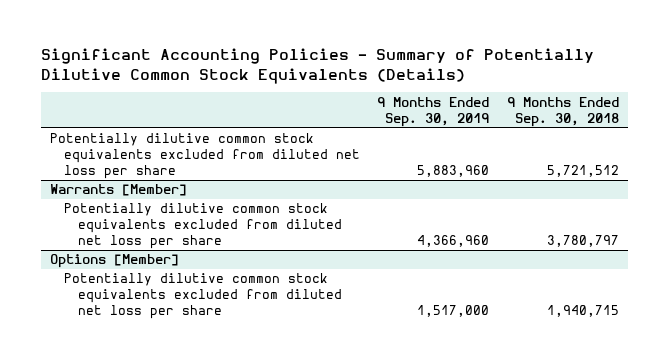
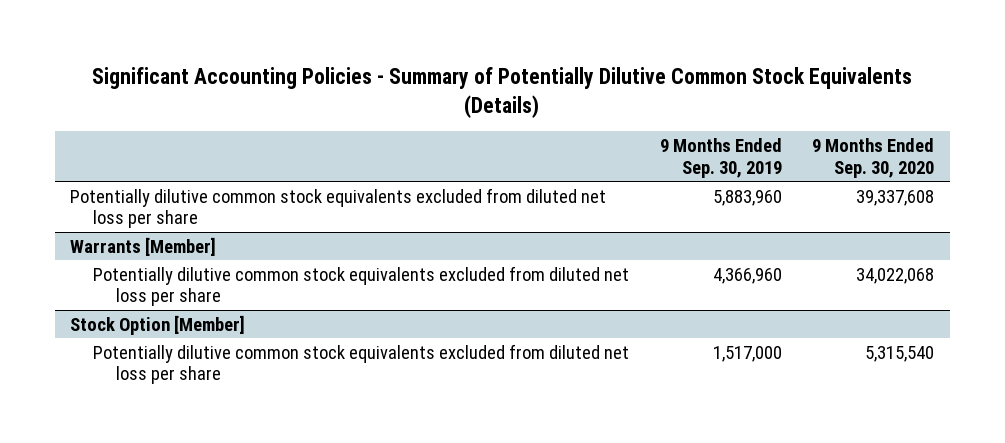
[507,96,620,127] 9 Months Ended Sep. 30, 2018 -> none
none -> [812,138,935,178] 9 Months Ended Sep. 30, 2020
[49,254,179,269] Options [Member] -> [70,314,246,335] Stock Option [Member]

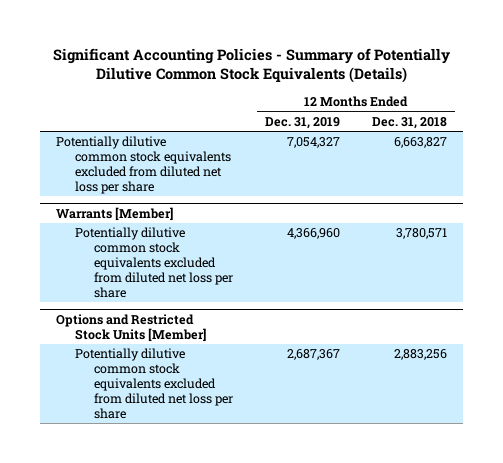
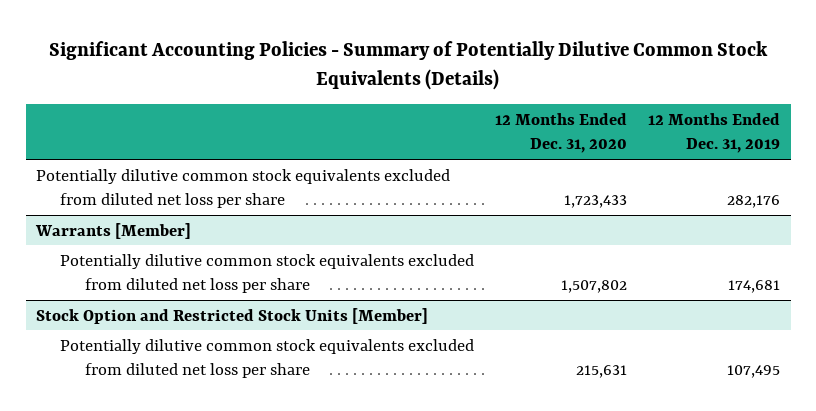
[372,117,448,130] Dec. 31, 2018 -> none
none -> [495,113,628,154] 12 Months Ended Dec. 31, 2020
[287,137,341,149] 7,054,327 -> [727,195,781,209] 282,176
[287,228,341,240] 4,366,960 -> [728,280,781,294] 174,681
[56,313,207,342] Options and Restricted Stock Units [Member] -> [36,307,429,324] Stock Option and Restricted Stock Units [Member]
[287,349,341,361] 2,687,367 -> [727,365,781,379] 107,495

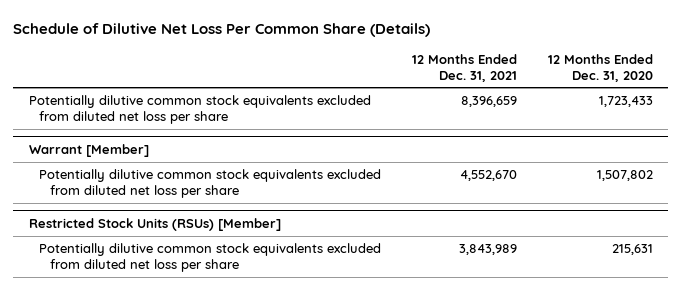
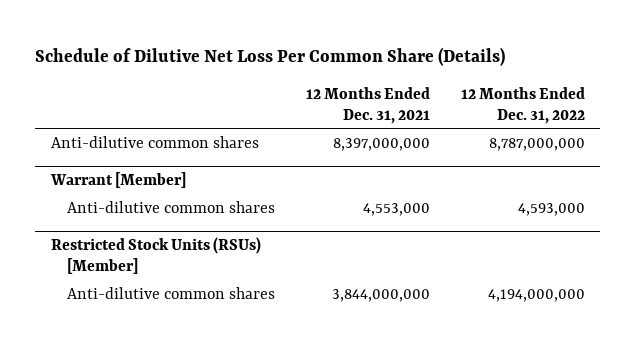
[547,54,653,82] 12 Months Ended Dec. 31, 2020 -> none
none -> [460,86,585,124] 12 Months Ended Dec. 31, 2022
[28,95,371,124] Potentially dilutive common stock equivalents excluded from diluted net loss per share -> none
none -> [50,135,259,148] Anti-dilutive common shares
[39,169,382,198] Potentially dilutive common stock equivalents excluded from diluted net loss per share -> none
none -> [66,200,275,213] Anti-dilutive common shares
[39,243,382,272] Potentially dilutive common stock equivalents excluded from diluted net loss per share -> none
none -> [66,286,275,299] Anti-dilutive common shares

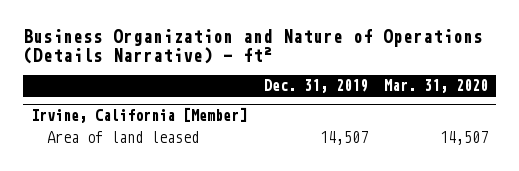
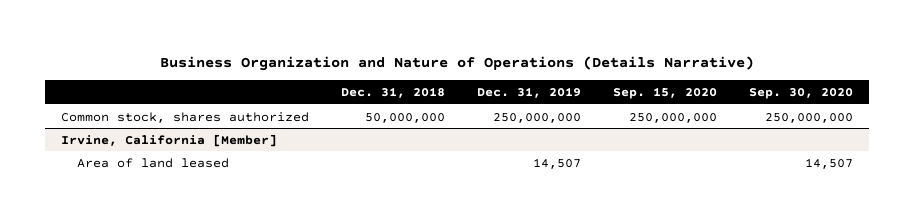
[23,28,484,65] Business Organization and Nature of Operations (Details Narrative) - ft² -> [160,55,755,71] Business Organization and Nature of Operations (Details Narrative)
[383,79,488,94] Mar. 31, 2020 -> none
none -> [341,87,446,99] Dec. 31, 2018
none -> [613,87,718,100] Sep. 15, 2020
none -> [749,88,854,100] Sep. 30, 2020
none -> [61,111,310,123] Common stock, shares authorized

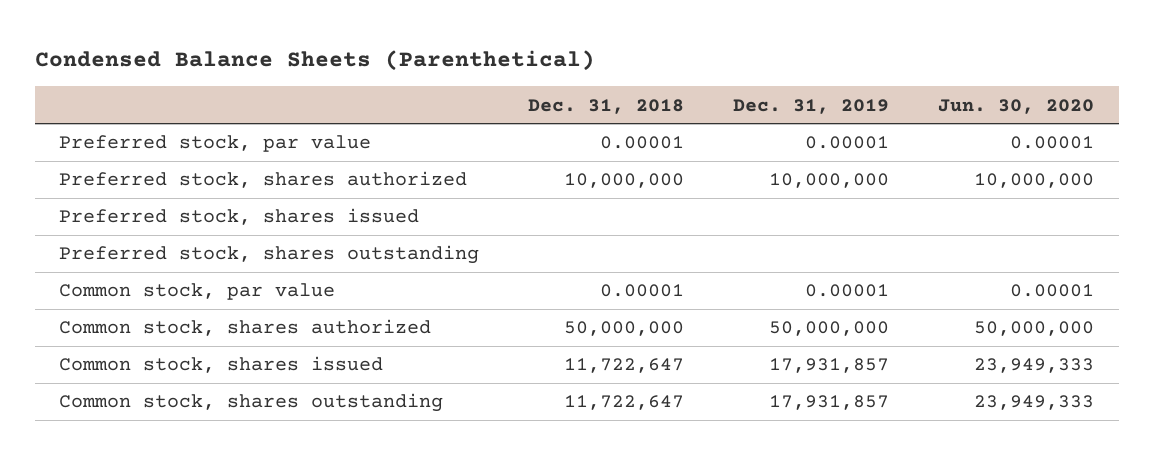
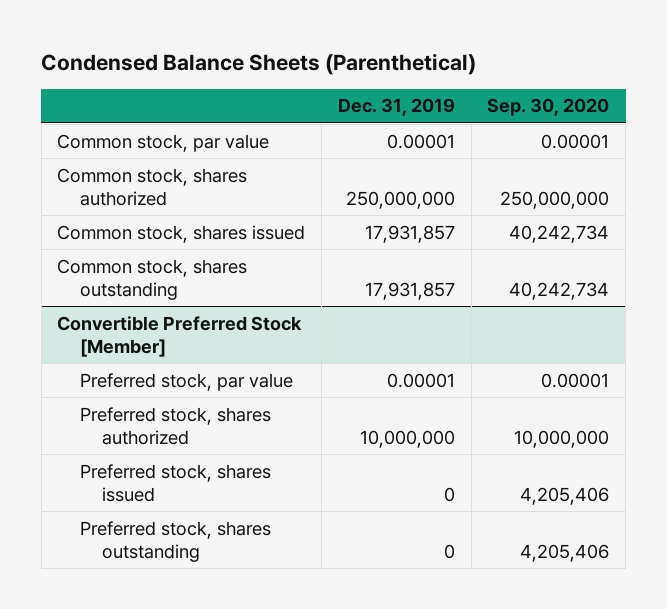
[528,98,685,114] Dec. 31, 2018 -> none
[938,98,1095,114] Jun. 30, 2020 -> none
none -> [487,98,610,117] Sep. 30, 2020
[59,135,372,153] Preferred stock, par value -> none
[59,171,468,189] Preferred stock, shares authorized -> none
[59,208,420,226] Preferred stock, shares issued -> none
[59,245,480,265] Preferred stock, shares outstanding -> none
[769,321,890,337] 50,000,000 -> [345,190,455,209] 250,000,000
none -> [57,315,303,357] Convertible Preferred Stock [Member]
none -> [79,372,293,391] Preferred stock, par value
none -> [79,406,271,445] Preferred stock, shares authorized
none -> [79,463,271,502] Preferred stock, shares issued
none -> [79,520,271,562] Preferred stock, shares outstanding

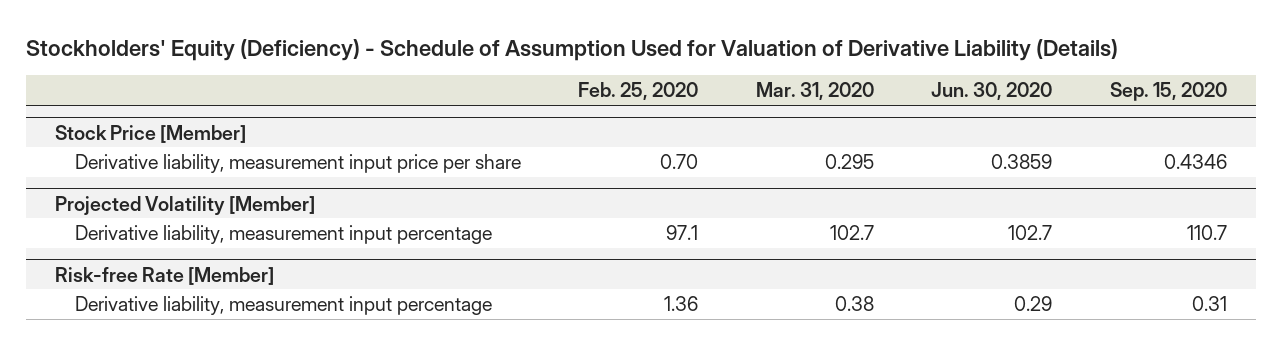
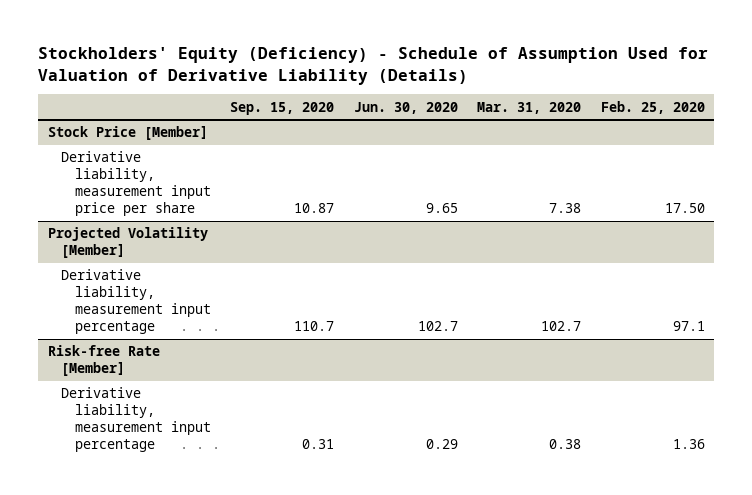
[660,154,699,170] 0.70 -> [664,203,705,214] 17.50
[824,154,874,170] 0.295 -> [549,203,582,214] 7.38
[991,154,1053,170] 0.3859 -> [425,203,458,214] 9.65
[1163,154,1227,170] 0.4346 -> [294,203,335,214] 10.87

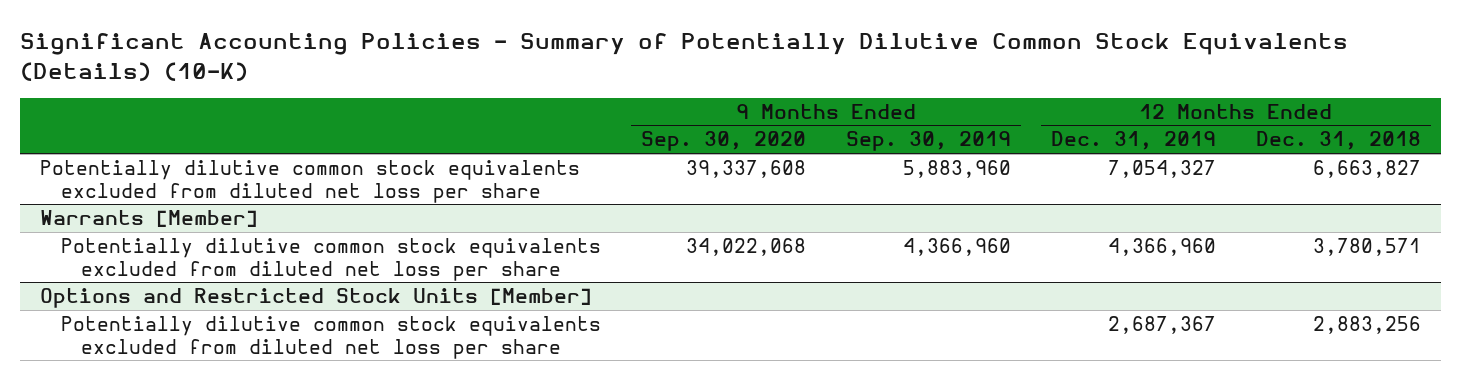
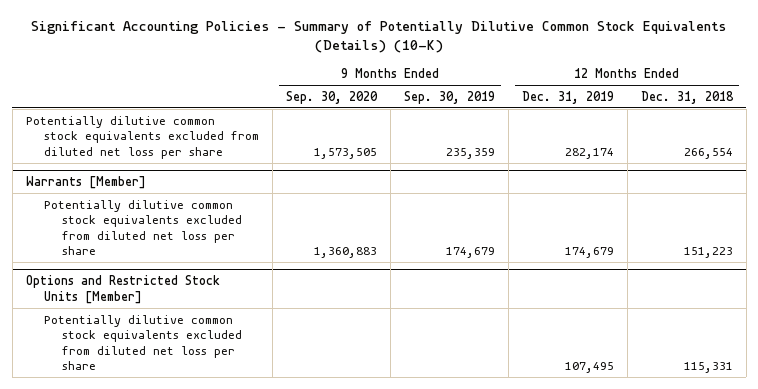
[685,160,806,179] 39,337,608 -> [313,147,377,159] 1,573,505
[902,160,1011,179] 5,883,960 -> [445,147,495,159] 235,359
[1108,160,1217,179] 7,054,327 -> [564,147,614,159] 282,174
[1313,160,1422,179] 6,663,827 -> [683,147,733,159] 266,554
[685,238,806,257] 34,022,068 -> [313,247,377,259] 1,360,883
[902,238,1011,257] 4,366,960 -> [445,247,495,259] 174,679
[1108,238,1217,257] 4,366,960 -> [564,247,614,259] 174,679
[1313,238,1422,257] 3,780,571 -> [683,247,733,259] 151,223
[1108,316,1217,335] 2,687,367 -> [564,362,614,374] 107,495
[1313,316,1422,335] 2,883,256 -> [683,362,733,374] 115,331

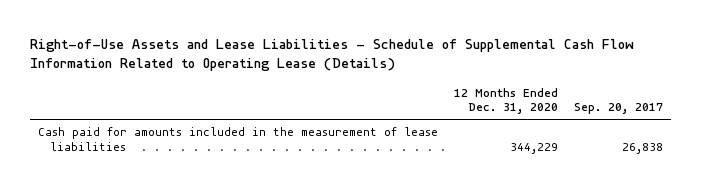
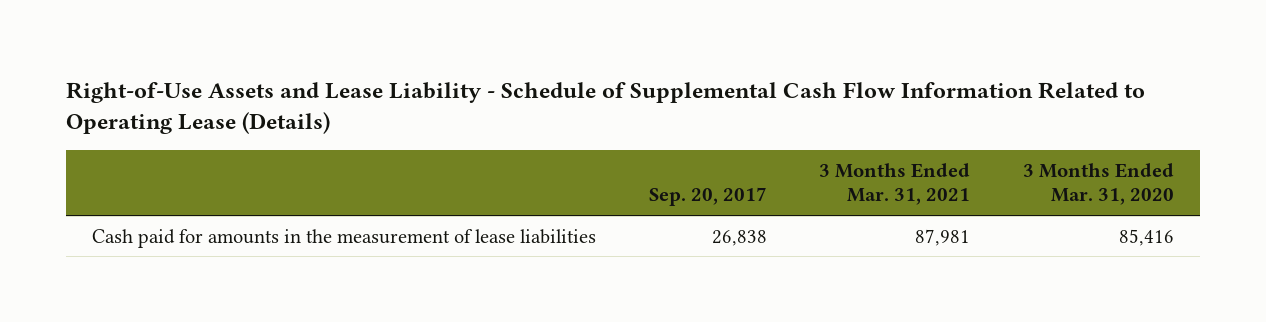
[30,39,635,72] Right-of-Use Assets and Lease Liabilities - Schedule of Supplemental Cash Flow Information Related to Operating Lease (Details) -> [66,81,1146,135] Right-of-Use Assets and Lease Liability - Schedule of Supplemental Cash Flow Information Related to Operating Lease (Details)
[454,87,559,115] 12 Months Ended Dec. 31, 2020 -> none
none -> [819,162,971,206] 3 Months Ended Mar. 31, 2021
none -> [1022,162,1174,206] 3 Months Ended Mar. 31, 2020
[38,127,439,151] Cash paid for amounts included in the measurement of lease liabilities -> [92,228,597,248] Cash paid for amounts in the measurement of lease liabilities

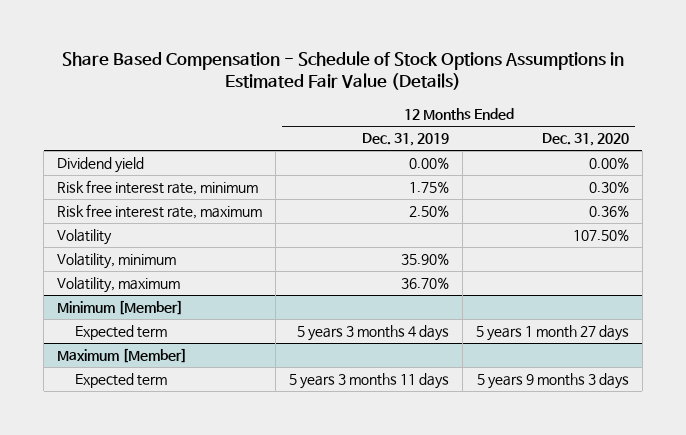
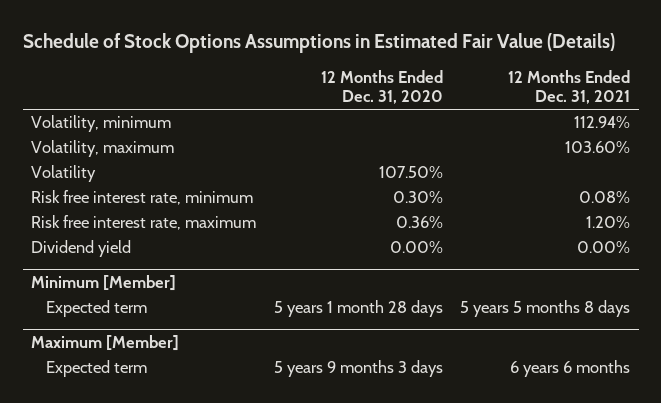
[61,51,624,91] Share Based Compensation - Schedule of Stock Options Assumptions in Estimated Fair Value (Details) -> [22,33,615,54] Schedule of Stock Options Assumptions in Estimated Fair Value (Details)
[361,133,449,147] Dec. 31, 2019 -> none
none -> [507,70,630,105] 12 Months Ended Dec. 31, 2021
[56,229,112,246] Volatility -> [31,165,97,183] Volatility
[56,180,258,196] Risk free interest rate, minimum -> [31,190,254,206] Risk free interest rate, minimum
[56,204,262,220] Risk free interest rate, maximum -> [31,215,257,231] Risk free interest rate, maximum
[56,157,144,174] Dividend yield -> [31,240,132,258] Dividend yield
[475,325,629,342] 5 years 1 month 27 days -> [273,300,443,318] 5 years 1 month 28 days

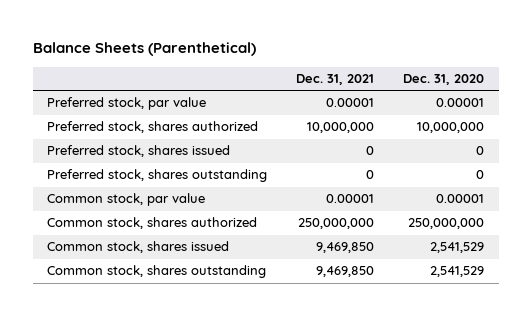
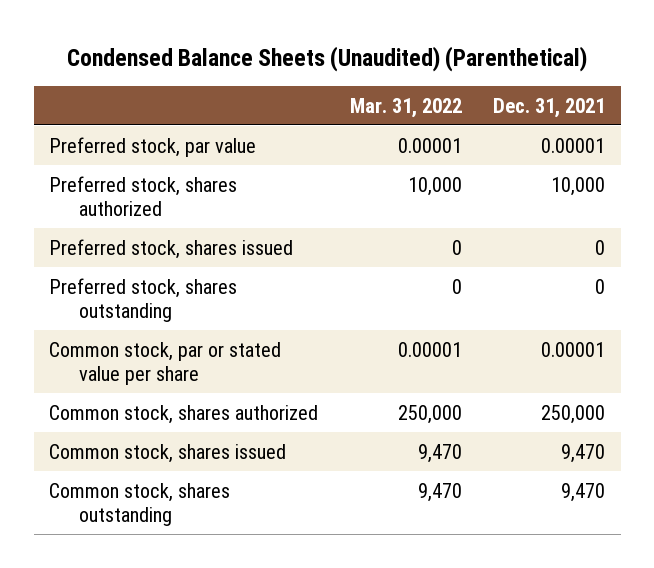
[33,42,257,57] Balance Sheets (Parenthetical) -> [67,45,588,72] Condensed Balance Sheets (Unaudited) (Parenthetical)
[403,74,485,86] Dec. 31, 2020 -> none
none -> [349,97,462,118] Mar. 31, 2022
[307,122,375,134] 10,000,000 -> [550,176,605,196] 10,000
[47,193,206,207] Common stock, par value -> [49,341,282,385] Common stock, par or stated value per share
[298,218,375,230] 250,000,000 -> [540,404,605,424] 250,000
[316,242,375,254] 9,469,850 -> [560,443,605,463] 9,470
[316,266,375,278] 9,469,850 -> [560,482,605,502] 9,470

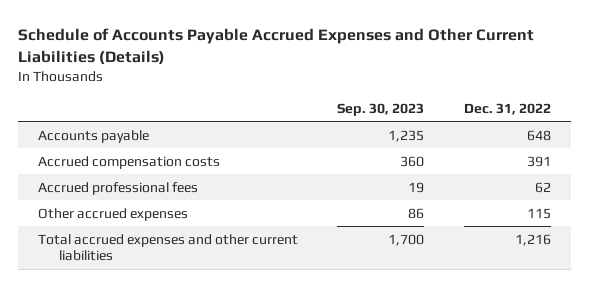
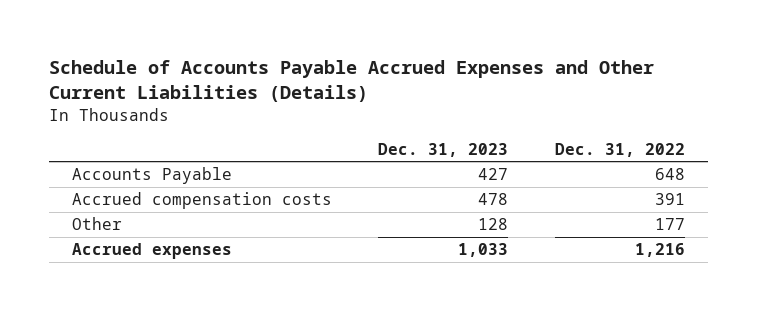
[337,102,425,116] Sep. 30, 2023 -> none
none -> [378,142,509,157] Dec. 31, 2023
[37,129,149,143] Accounts payable -> [72,167,233,185] Accounts Payable
[37,181,198,195] Accrued professional fees -> none
[37,207,188,221] Other accrued expenses -> [72,217,123,231] Other
[527,207,552,219] 115 -> [654,218,685,231] 177
[37,233,298,262] Total accrued expenses and other current liabilities -> [72,243,233,260] Accrued expenses

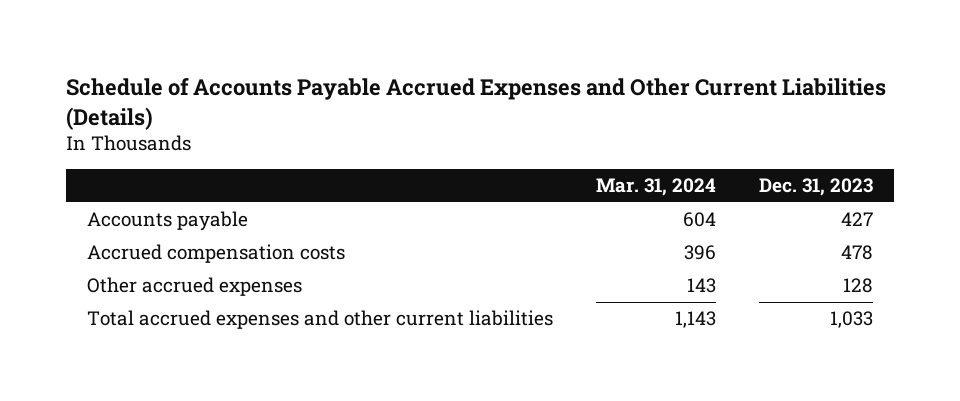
[554,142,685,157] Dec. 31, 2022 -> none
none -> [595,178,716,197] Mar. 31, 2024
[72,167,233,185] Accounts Payable -> [87,211,249,232] Accounts payable
[72,217,123,231] Other -> [87,277,303,297] Other accrued expenses
[72,243,233,260] Accrued expenses -> [87,310,554,330] Total accrued expenses and other current liabilities

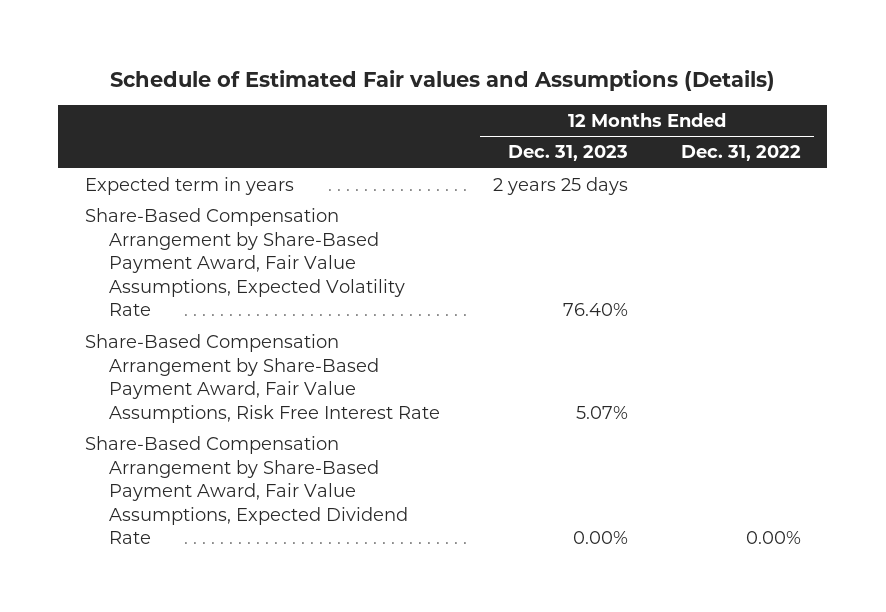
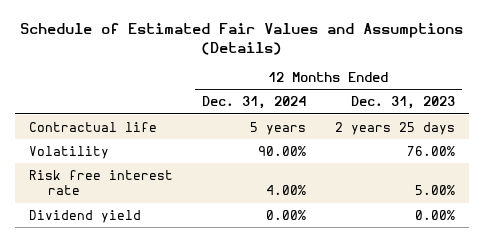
[109,69,775,91] Schedule of Estimated Fair values and Assumptions (Details) -> [19,22,463,56] Schedule of Estimated Fair Values and Assumptions (Details)
[680,145,801,162] Dec. 31, 2022 -> none
none -> [201,96,306,110] Dec. 31, 2024
[84,208,406,317] Share-Based Compensation Arrangement by Share-Based Payment Award, Fair Value Assumptions, Expected Volatility Rate -> none
[84,177,294,196] Expected term in years -> [29,121,158,132] Contractual life
none -> [29,145,110,159] Volatility
[84,334,441,423] Share-Based Compensation Arrangement by Share-Based Payment Award, Fair Value Assumptions, Risk Free Interest Rate -> [29,169,174,196] Risk free interest rate
[576,405,629,419] 5.07% -> [414,185,455,196] 5.00%
[84,436,409,545] Share-Based Compensation Arrangement by Share-Based Payment Award, Fair Value Assumptions, Expected Dividend Rate -> [29,209,142,223] Dividend yield

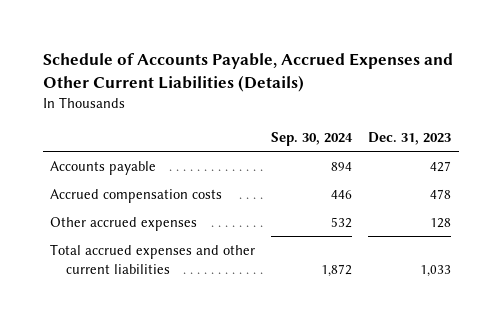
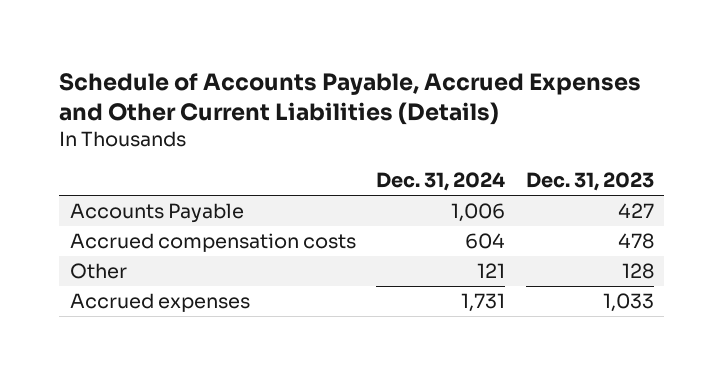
[271,131,354,146] Sep. 30, 2024 -> none
none -> [376,172,506,192] Dec. 31, 2024
[50,160,157,175] Accounts payable -> [69,203,244,224] Accounts Payable
[50,216,198,231] Other accrued expenses -> [69,263,127,280] Other
[50,243,256,274] Total accrued expenses and other current liabilities -> [69,293,250,313] Accrued expenses

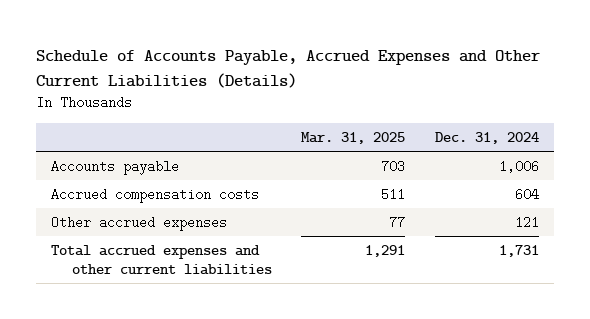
[525,172,654,192] Dec. 31, 2023 -> none
none -> [301,131,406,144] Mar. 31, 2025
[69,203,244,224] Accounts Payable -> [51,160,180,176] Accounts payable
[69,263,127,280] Other -> [51,216,228,232] Other accrued expenses
[69,293,250,313] Accrued expenses -> [51,245,272,275] Total accrued expenses and other current liabilities

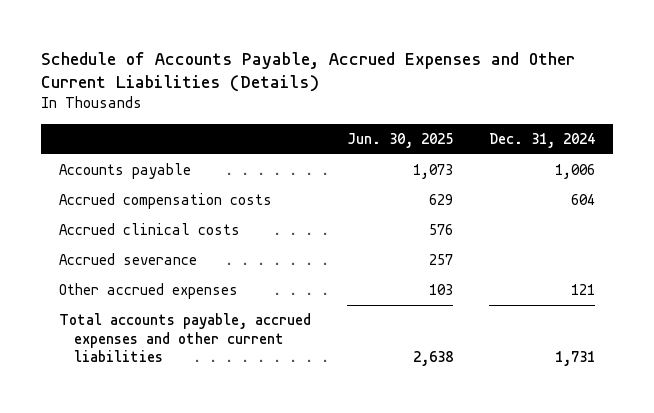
[301,131,406,144] Mar. 31, 2025 -> none
none -> [346,132,453,148] Jun. 30, 2025
none -> [58,223,240,236] Accrued clinical costs
none -> [58,253,197,266] Accrued severance
[51,245,272,275] Total accrued expenses and other current liabilities -> [58,313,311,362] Total accounts payable, accrued expenses and other current liabilities

